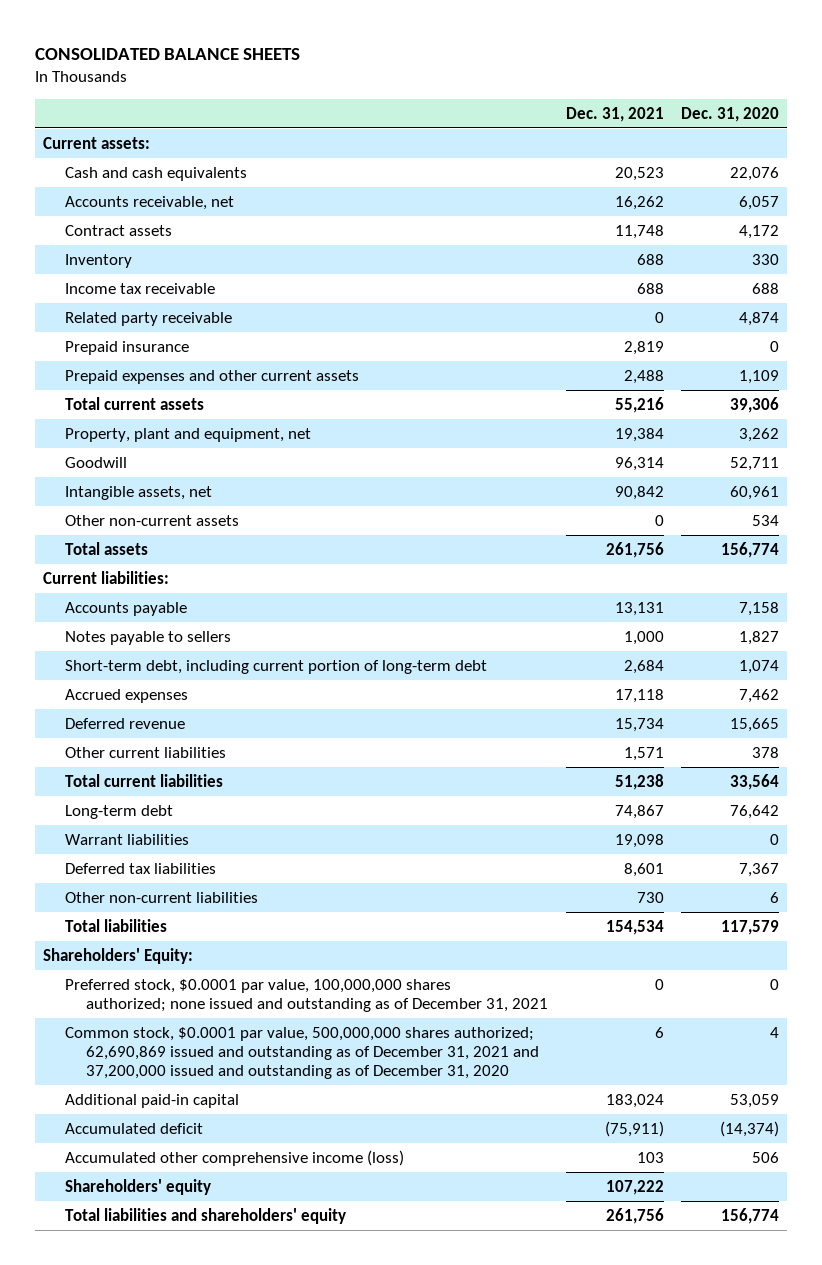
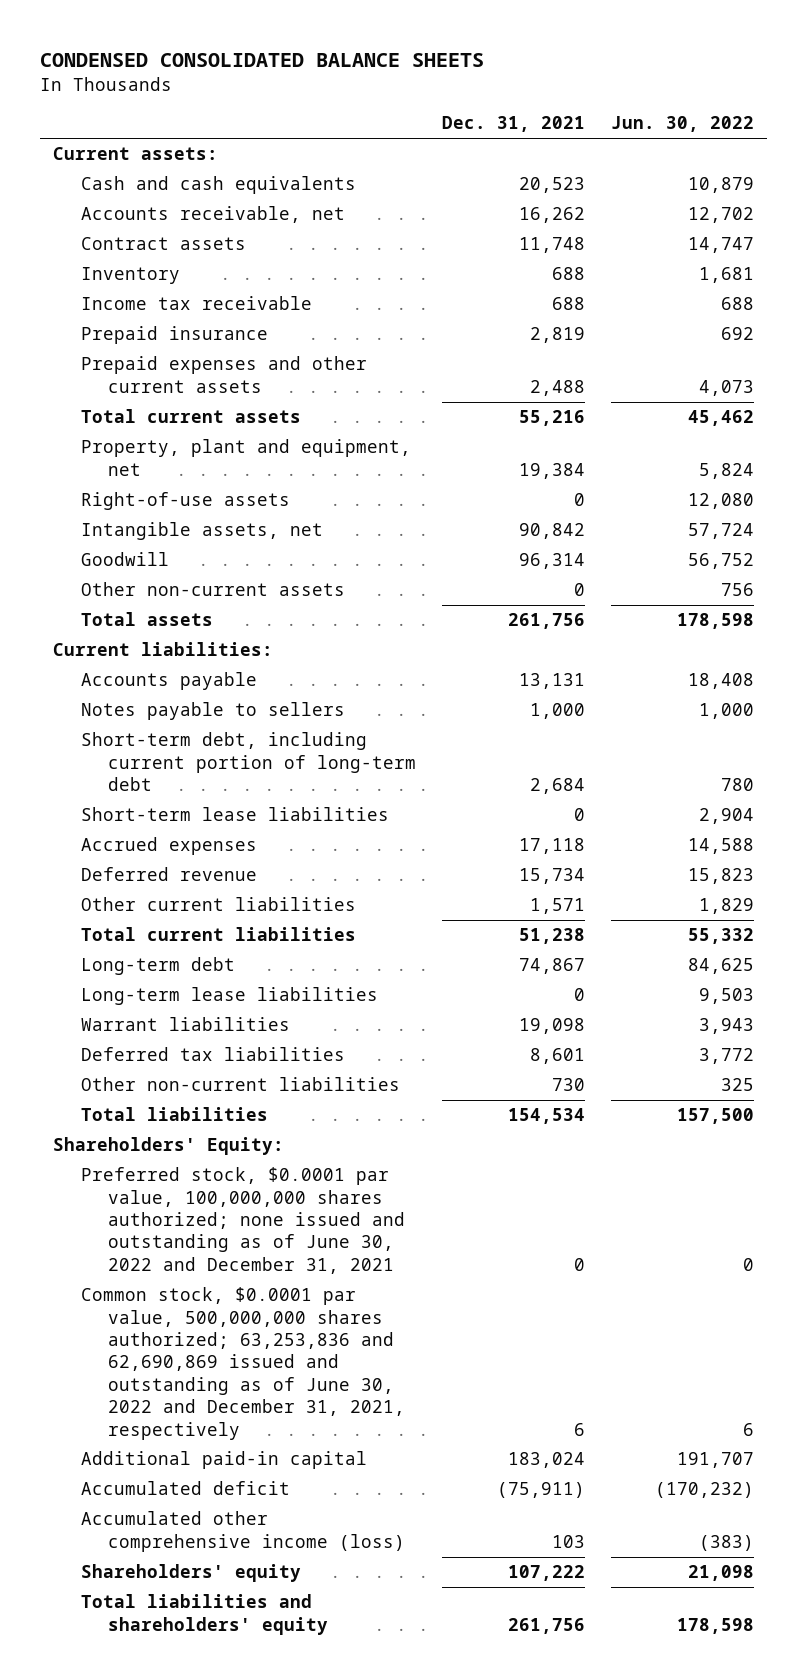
[34,48,300,61] CONSOLIDATED BALANCE SHEETS -> [40,53,485,68] CONDENSED CONSOLIDATED BALANCE SHEETS
[680,106,779,122] Dec. 31, 2020 -> none
none -> [611,116,755,133] Jun. 30, 2022
[64,311,232,326] Related party receivable -> none
none -> [80,492,290,511] Right-of-use assets
[64,456,127,468] Goodwill -> [80,552,169,567] Goodwill
none -> [80,807,389,822] Short-term lease liabilities
none -> [80,987,378,1006] Long-term lease liabilities
[64,978,549,1013] Preferred stock, $0.0001 par value, 100,000,000 shares authorized; none issued and outstanding as of December 31, 2021 -> [80,1167,406,1274] Preferred stock, $0.0001 par value, 100,000,000 shares authorized; none issued and outstanding as of June 30, 2022 and December 31, 2021
[64,1026,540,1080] Common stock, $0.0001 par value, 500,000,000 shares authorized; 62,690,869 issued and outstanding as of December 31, 2021 and 37,200,000 issued and outstanding as of December 31, 2020 -> [80,1287,406,1440] Common stock, $0.0001 par value, 500,000,000 shares authorized; 63,253,836 and 62,690,869 issued and outstanding as of June 30, 2022 and December 31, 2021, respectively

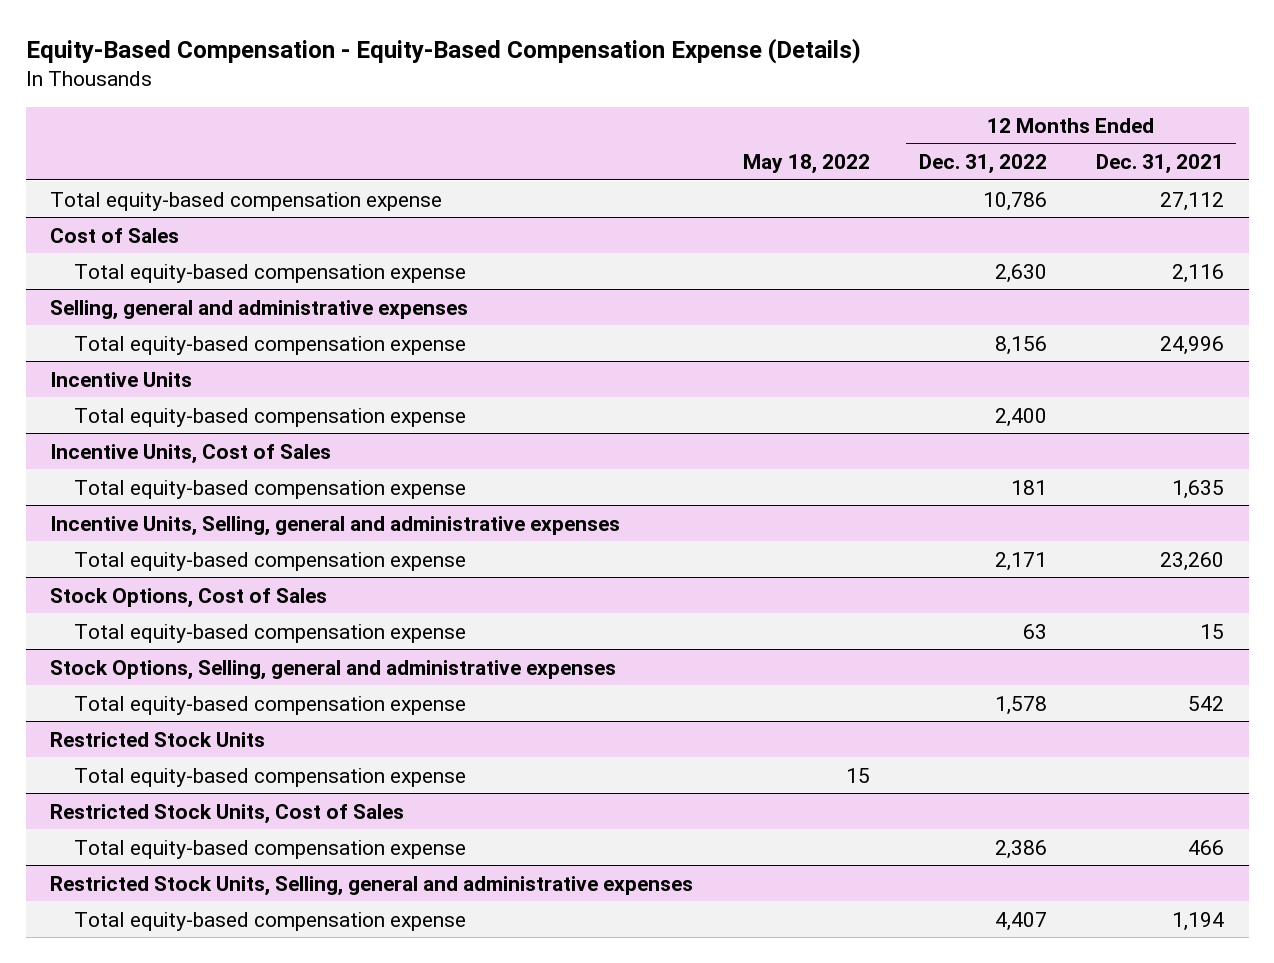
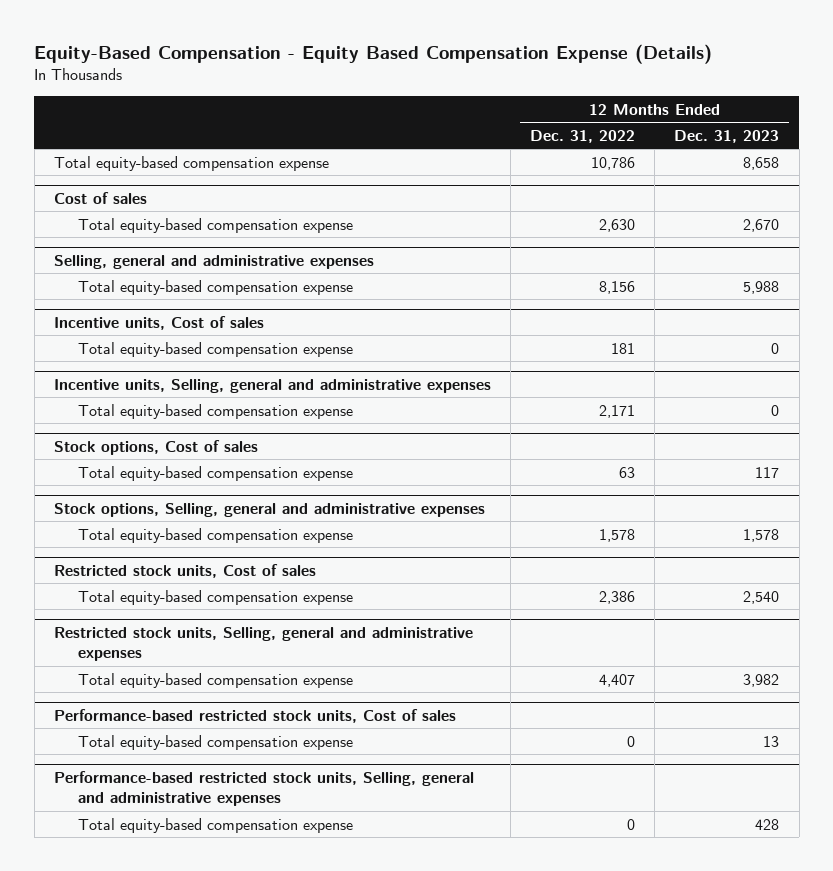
[25,38,861,65] Equity-Based Compensation - Equity-Based Compensation Expense (Details) -> [34,43,713,64] Equity-Based Compensation - Equity Based Compensation Expense (Details)
[742,154,870,175] May 18, 2022 -> none
[1095,154,1224,175] Dec. 31, 2021 -> none
none -> [674,129,780,143] Dec. 31, 2023
[50,227,180,243] Cost of Sales -> [53,191,147,204] Cost of sales
[50,371,193,387] Incentive Units -> none
[73,407,466,427] Total equity-based compensation expense -> none
[50,443,332,464] Incentive Units, Cost of Sales -> [53,315,264,330] Incentive units, Cost of sales
[50,515,621,536] Incentive Units, Selling, general and administrative expenses -> [53,378,491,393] Incentive units, Selling, general and administrative expenses
[50,587,328,608] Stock Options, Cost of Sales -> [53,439,258,455] Stock options, Cost of sales
[50,659,617,680] Stock Options, Selling, general and administrative expenses -> [53,502,485,517] Stock options, Selling, general and administrative expenses
[50,731,266,747] Restricted Stock Units -> none
[73,767,466,787] Total equity-based compensation expense -> none
[50,803,405,824] Restricted Stock Units, Cost of Sales -> [53,563,316,578] Restricted stock units, Cost of sales
[50,875,694,896] Restricted Stock Units, Selling, general and administrative expenses -> [53,626,473,662] Restricted stock units, Selling, general and administrative expenses
none -> [53,708,456,723] Performance-based restricted stock units, Cost of sales
none -> [78,734,354,750] Total equity-based compensation expense
none -> [53,770,474,807] Performance-based restricted stock units, Selling, general and administrative expenses
none -> [78,817,354,833] Total equity-based compensation expense

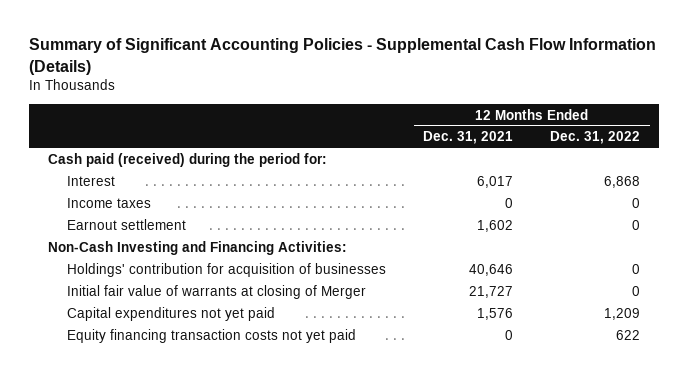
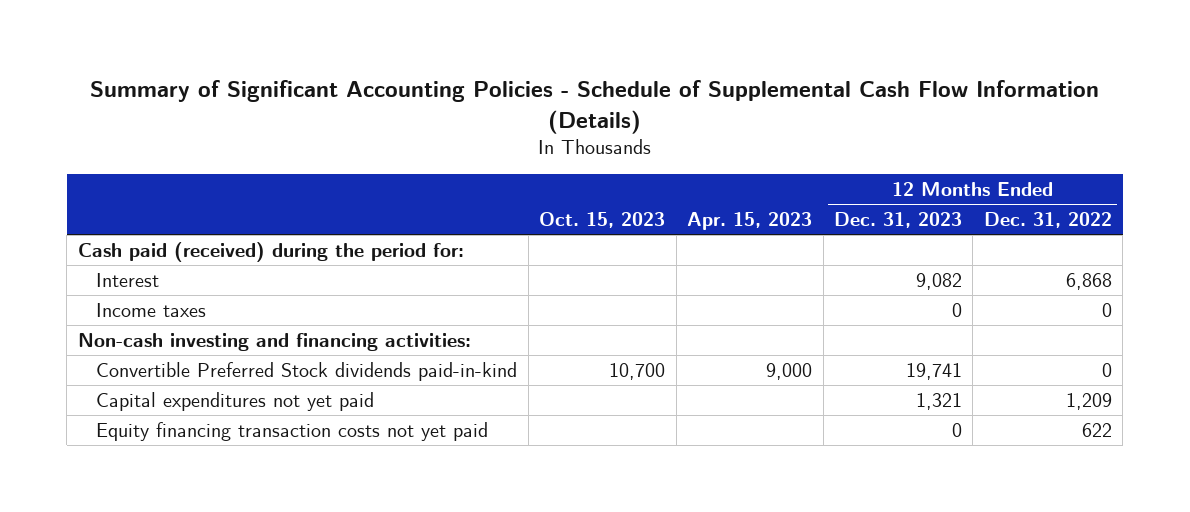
[29,38,657,75] Summary of Significant Accounting Policies - Supplemental Cash Flow Information (Details) -> [89,80,1099,134] Summary of Significant Accounting Policies - Schedule of Supplemental Cash Flow Information (Details)
[423,131,514,145] Dec. 31, 2021 -> none
none -> [539,212,666,229] Oct. 15, 2023
none -> [687,212,813,231] Apr. 15, 2023
none -> [833,212,962,229] Dec. 31, 2023
[67,218,187,230] Earnout settlement -> none
[67,262,387,277] Holdings' contribution for acquisition of businesses -> none
[67,284,367,299] Initial fair value of warrants at closing of Merger -> none
[47,240,347,255] Non-Cash Investing and Financing Activities: -> [77,332,471,351] Non-cash investing and financing activities:
none -> [96,361,518,381] Convertible Preferred Stock dividends paid-in-kind

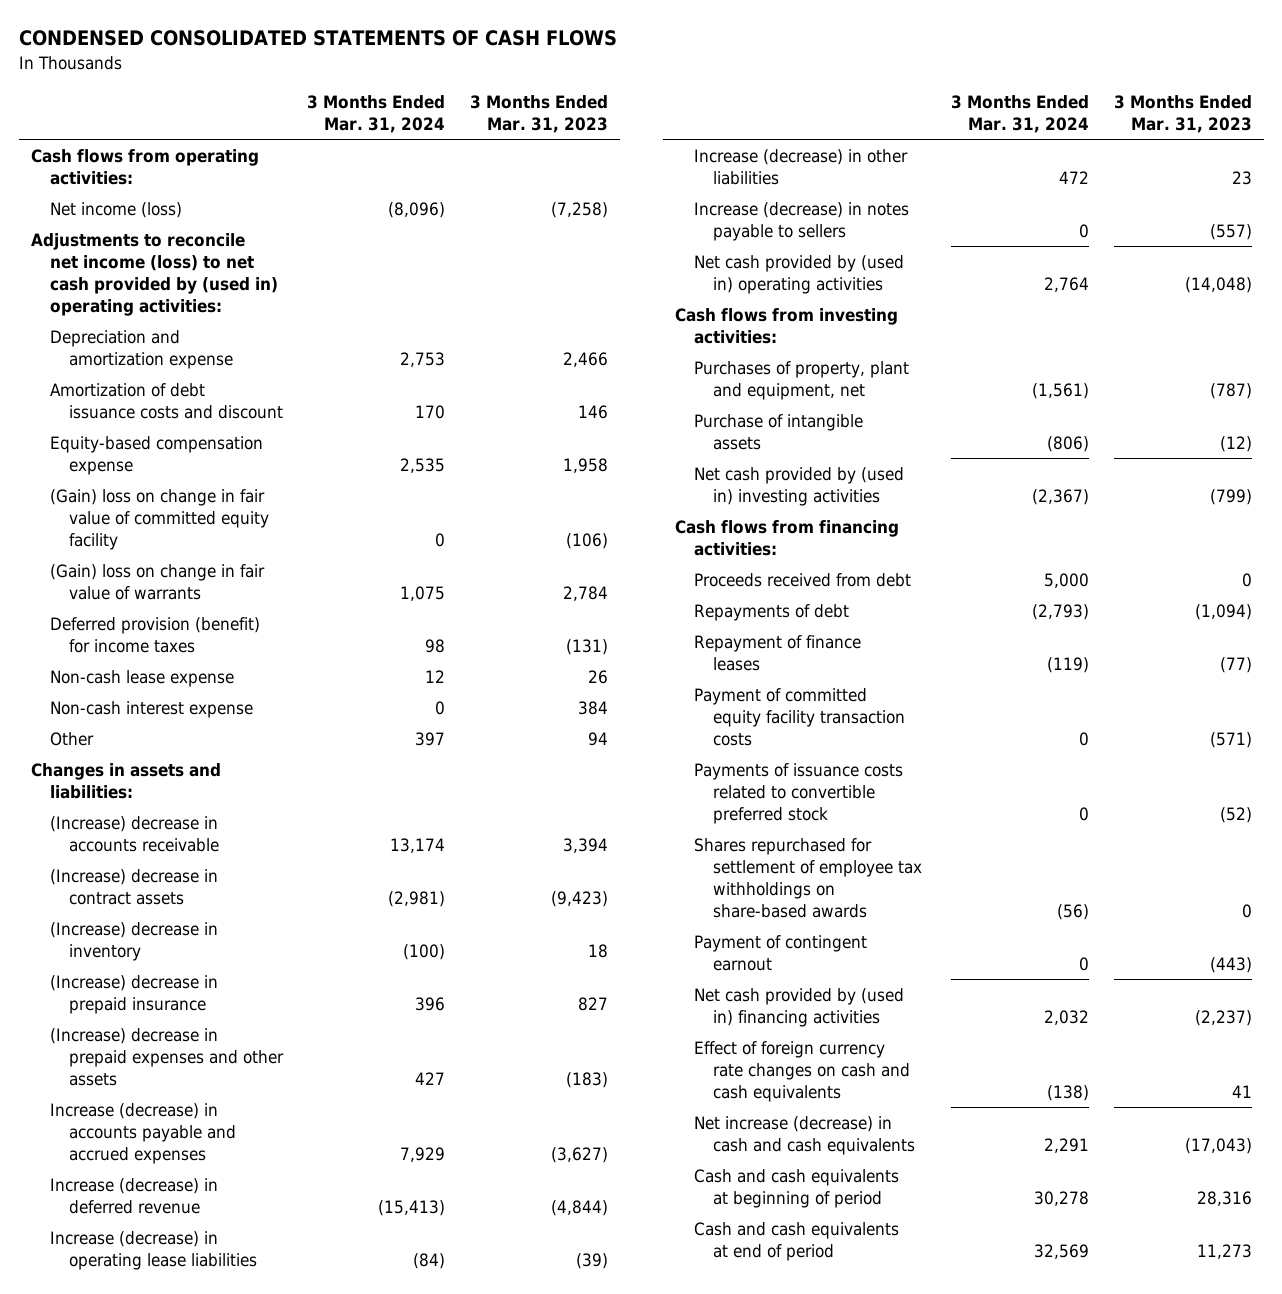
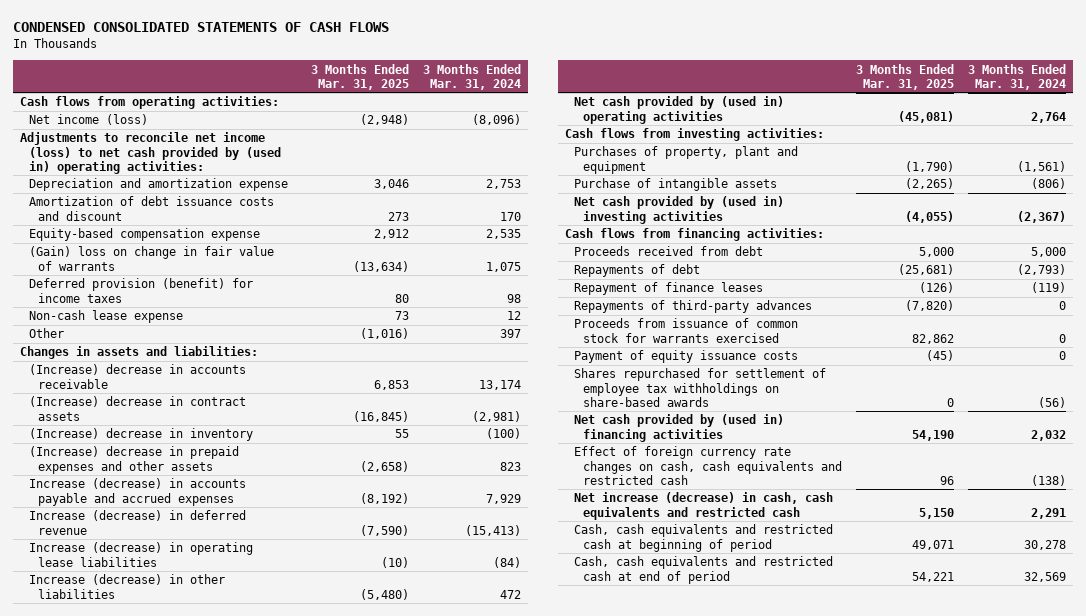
[469,94,608,133] 3 Months Ended Mar. 31, 2023 -> none
none -> [311,63,410,90] 3 Months Ended Mar. 31, 2025
[49,488,269,550] (Gain) loss on change in fair value of committed equity facility -> none
[49,700,253,718] Non-cash interest expense -> none
[49,974,218,1014] (Increase) decrease in prepaid insurance -> none
[415,1071,446,1085] 427 -> [500,461,522,471] 823
[693,201,909,241] Increase (decrease) in notes payable to sellers -> none
[693,360,909,400] Purchases of property, plant and equipment, net -> [574,146,799,174] Purchases of property, plant and equipment
[693,687,906,746] Payment of committed equity facility transaction costs -> none
none -> [574,300,813,314] Repayments of third-party advances
none -> [574,318,799,343] Proceeds from issuance of common stock for warrants exercised
[693,762,903,824] Payments of issuance costs related to convertible preferred stock -> [574,350,799,364] Payment of equity issuance costs
[693,934,867,971] Payment of contingent earnout -> none
[693,1040,911,1102] Effect of foreign currency rate changes on cash and cash equivalents -> [574,446,843,485] Effect of foreign currency rate changes on cash, cash equivalents and restricted cash
[693,1115,916,1155] Net increase (decrease) in cash and cash equivalents -> [574,492,834,520] Net increase (decrease) in cash, cash equivalents and restricted cash
[693,1168,899,1208] Cash and cash equivalents at beginning of period -> [574,524,834,552] Cash, cash equivalents and restricted cash at beginning of period
[693,1221,899,1261] Cash and cash equivalents at end of period -> [574,556,834,584] Cash, cash equivalents and restricted cash at end of period

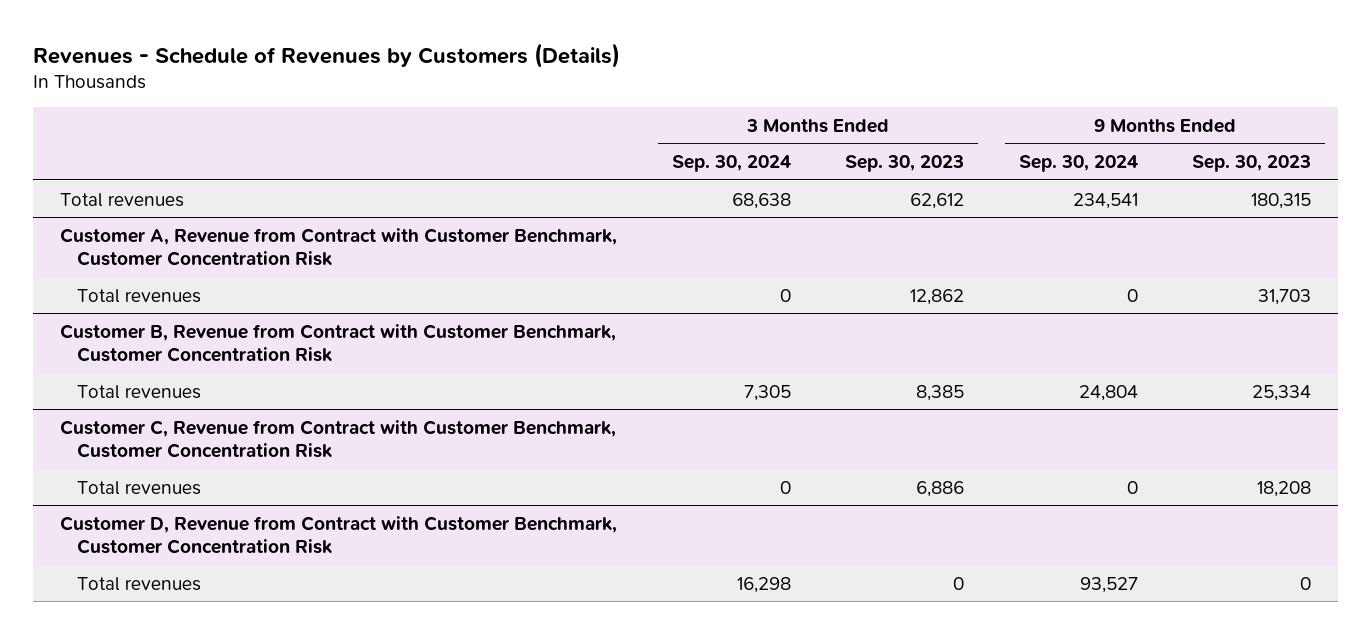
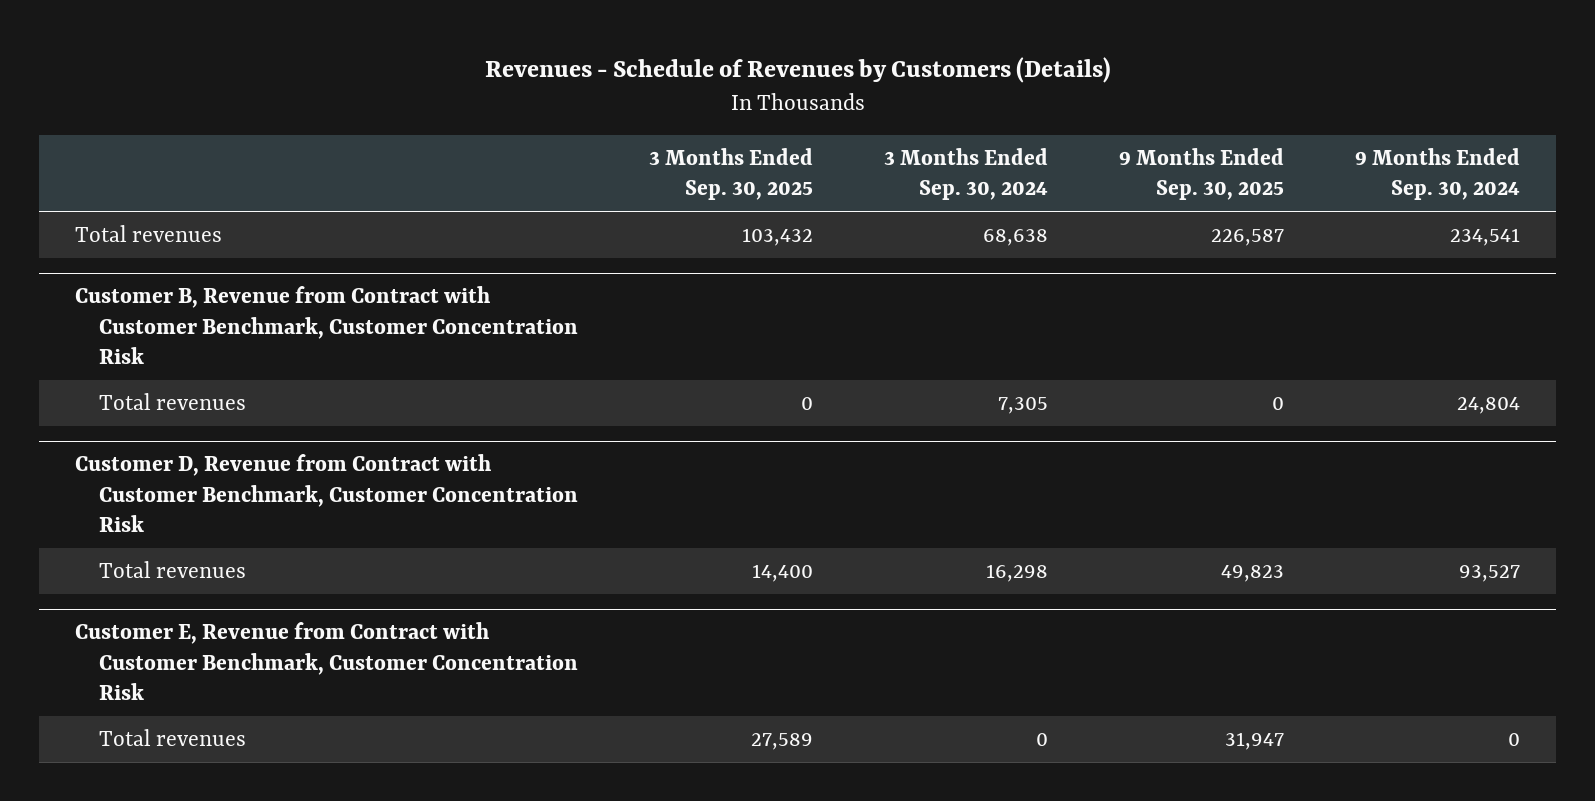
[845,155,965,173] Sep. 30, 2023 -> none
[1191,155,1311,173] Sep. 30, 2023 -> none
none -> [649,147,814,201] 3 Months Ended Sep. 30, 2025
none -> [1119,147,1285,201] 9 Months Ended Sep. 30, 2025
[60,227,618,267] Customer A, Revenue from Contract with Customer Benchmark, Customer Concentration Risk -> none
[77,288,202,303] Total revenues -> none
[60,419,617,459] Customer C, Revenue from Contract with Customer Benchmark, Customer Concentration Risk -> none
[77,480,202,495] Total revenues -> none
none -> [74,622,579,701] Customer E, Revenue from Contract with Customer Benchmark, Customer Concentration Risk
none -> [99,728,247,746] Total revenues

